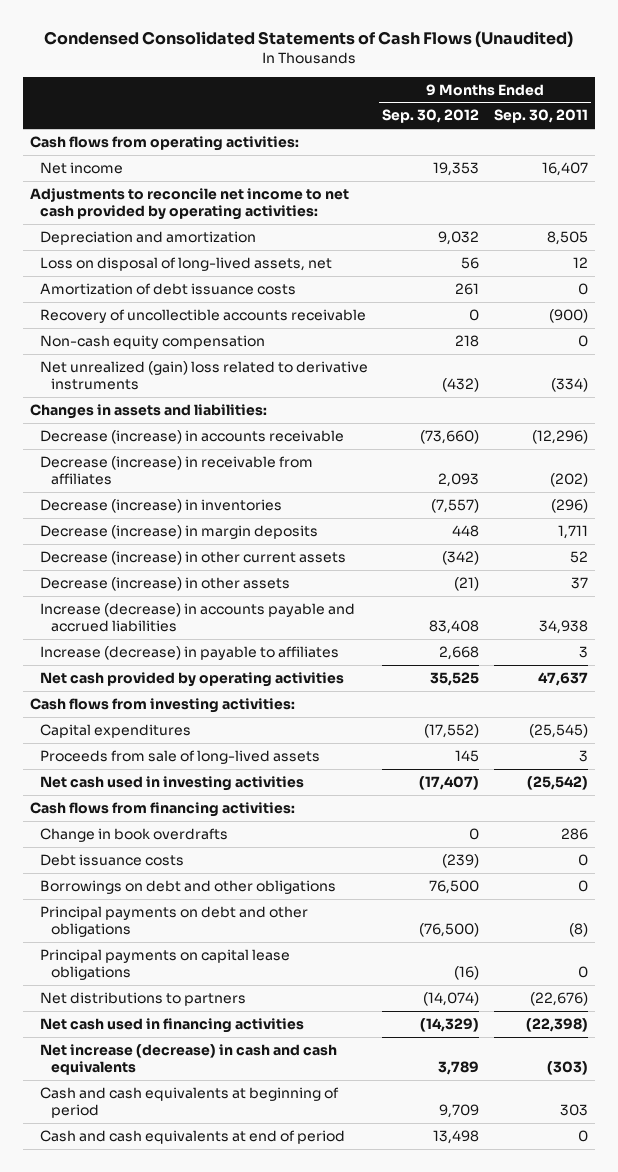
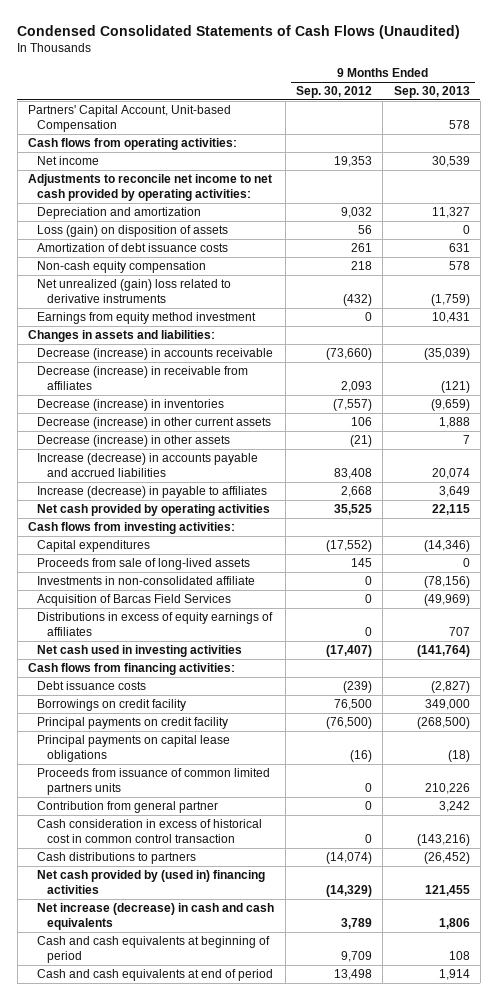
[493,109,588,124] Sep. 30, 2011 -> none
none -> [393,86,470,99] Sep. 30, 2013
none -> [28,105,232,132] Partners' Capital Account, Unit-based Compensation
[40,256,333,271] Loss on disposal of long-lived assets, net -> none
none -> [37,225,229,238] Loss (gain) on disposition of assets
[40,308,367,323] Recovery of uncollectible accounts receivable -> none
none -> [37,312,257,325] Earnings from equity method investment
[40,524,319,539] Decrease (increase) in margin deposits -> none
[442,550,480,565] (342) -> [350,417,372,427] 106
none -> [37,576,256,586] Investments in non-consolidated affiliate
none -> [37,594,232,607] Acquisition of Barcas Field Services
none -> [37,612,274,636] Distributions in excess of equity earnings of affiliates
[40,827,229,842] Change in book overdrafts -> none
[40,879,337,894] Borrowings on debt and other obligations -> [37,699,187,712] Borrowings on credit facility
[40,905,309,938] Principal payments on debt and other obligations -> [37,717,229,730] Principal payments on credit facility
none -> [37,768,271,795] Proceeds from issuance of common limited partners units
none -> [37,801,219,814] Contribution from general partner
none -> [37,819,263,843] Cash consideration in excess of historical cost in common control transaction
[40,991,247,1006] Net distributions to partners -> [37,852,197,865] Cash distributions to partners
[40,1017,305,1033] Net cash used in financing activities -> [37,870,266,894] Net cash provided by (used in) financing activities

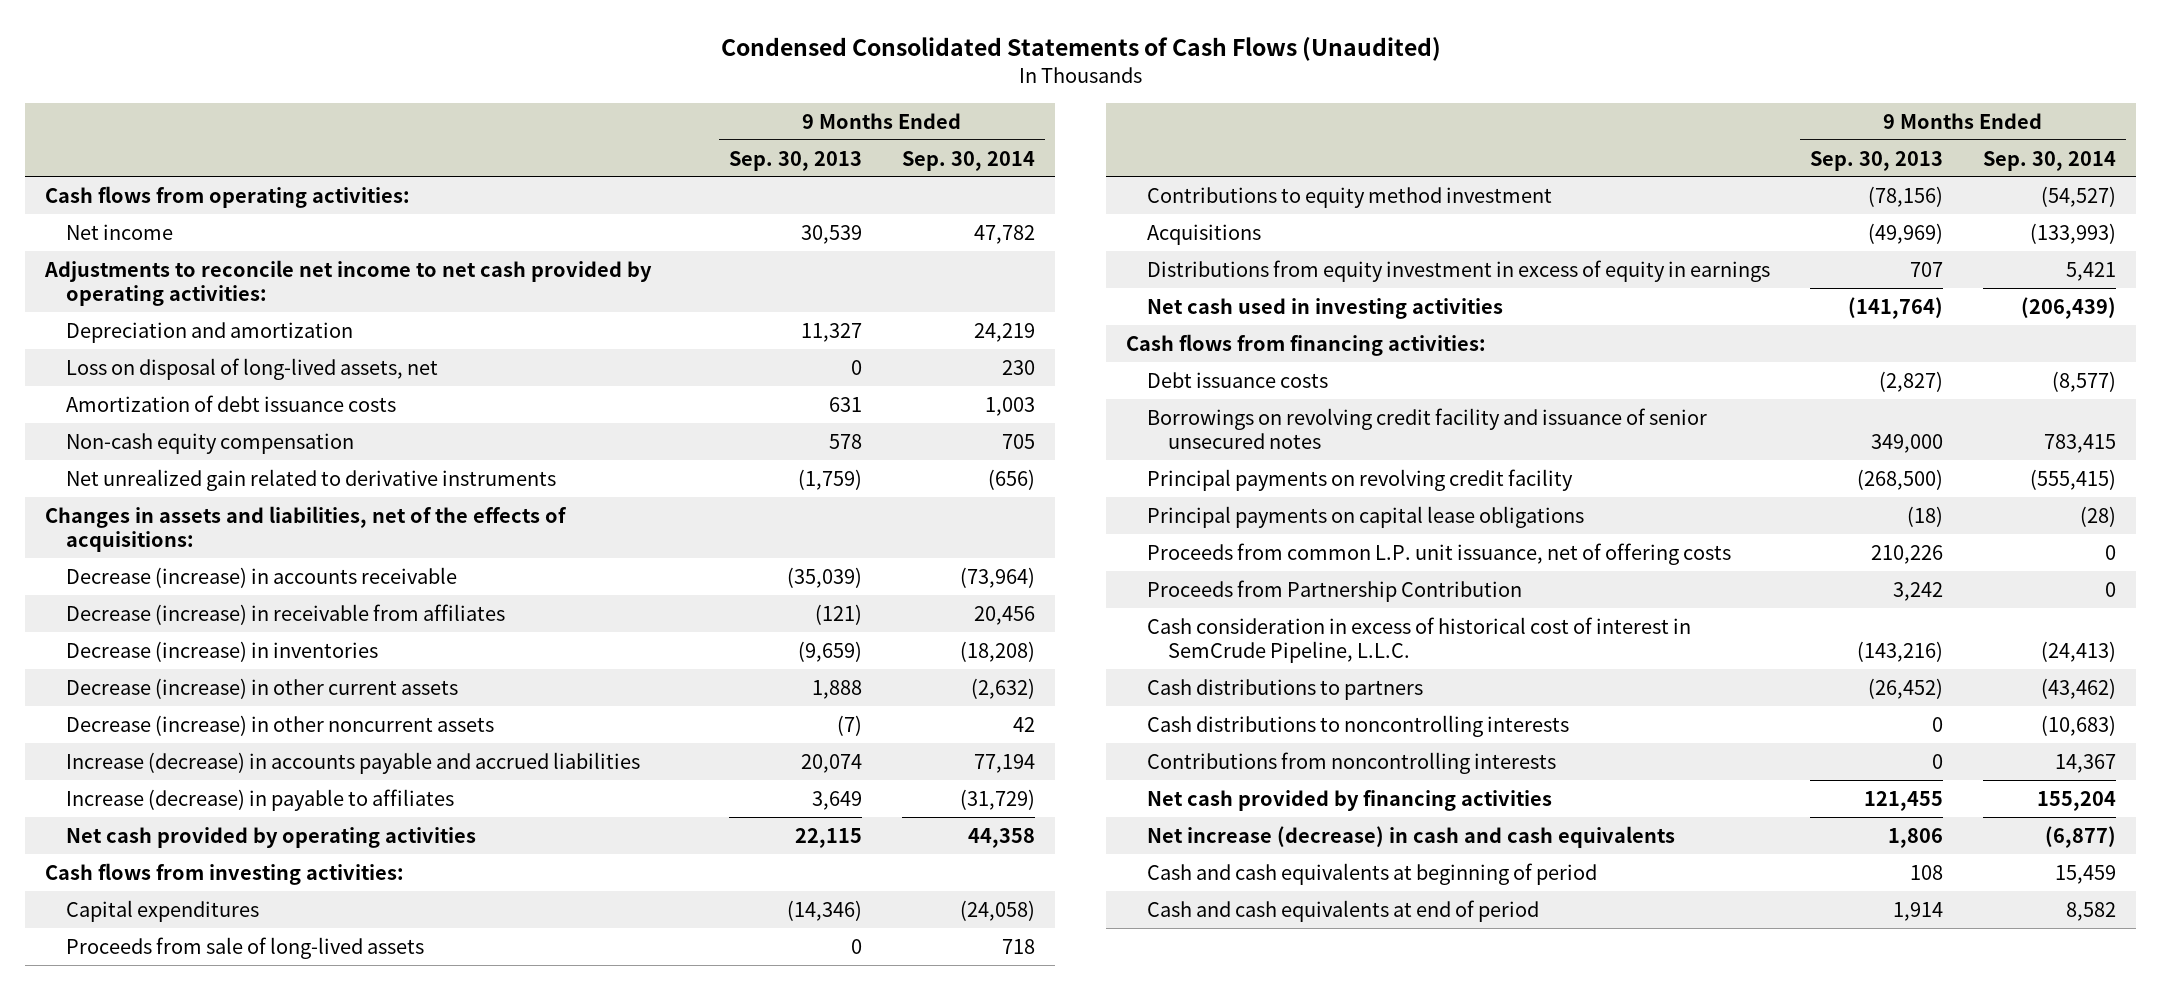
[295,86,372,99] Sep. 30, 2012 -> none
none -> [902,150,1036,171] Sep. 30, 2014
[28,105,232,132] Partners' Capital Account, Unit-based Compensation -> none
[37,225,229,238] Loss (gain) on disposition of assets -> none
none -> [66,357,439,380] Loss on disposal of long-lived assets, net
[37,312,257,325] Earnings from equity method investment -> none
[37,279,232,303] Net unrealized (gain) loss related to derivative instruments -> [66,468,557,491] Net unrealized gain related to derivative instruments
[28,330,216,343] Changes in assets and liabilities: -> [45,505,568,553] Changes in assets and liabilities, net of the effects of acquisitions:
[37,435,231,448] Decrease (increase) in other assets -> [66,714,495,736] Decrease (increase) in other noncurrent assets
[462,435,470,445] 7 -> [837,714,863,736] (7)
[37,576,256,586] Investments in non-consolidated affiliate -> [1146,186,1552,208] Contributions to equity method investment
[37,594,232,607] Acquisition of Barcas Field Services -> [1146,223,1261,245] Acquisitions
[37,612,274,636] Distributions in excess of equity earnings of affiliates -> [1146,259,1770,282] Distributions from equity investment in excess of equity in earnings
[37,699,187,712] Borrowings on credit facility -> [1146,407,1707,450] Borrowings on revolving credit facility and issuance of senior unsecured notes
[37,717,229,730] Principal payments on credit facility -> [1146,468,1573,491] Principal payments on revolving credit facility
[37,768,271,795] Proceeds from issuance of common limited partners units -> [1146,542,1731,565] Proceeds from common L.P. unit issuance, net of offering costs
[37,801,219,814] Contribution from general partner -> [1146,579,1522,602] Proceeds from Partnership Contribution
[37,819,263,843] Cash consideration in excess of historical cost in common control transaction -> [1146,616,1691,664] Cash consideration in excess of historical cost of interest in SemCrude Pipeline, L.L.C.
none -> [1146,714,1569,737] Cash distributions to noncontrolling interests
none -> [1146,751,1556,774] Contributions from noncontrolling interests
[37,870,266,894] Net cash provided by (used in) financing activities -> [1146,789,1552,811] Net cash provided by financing activities

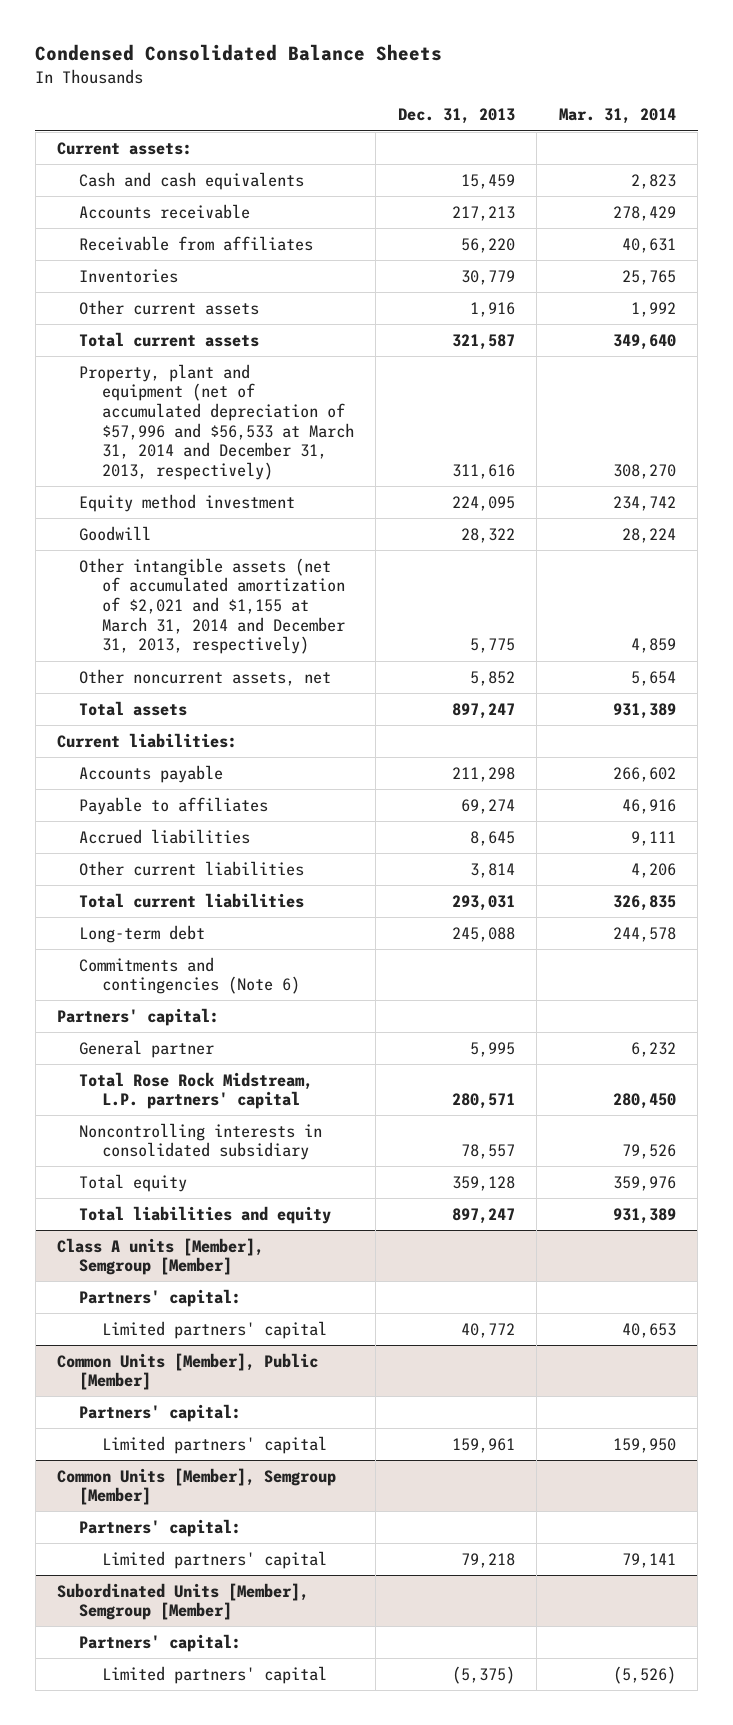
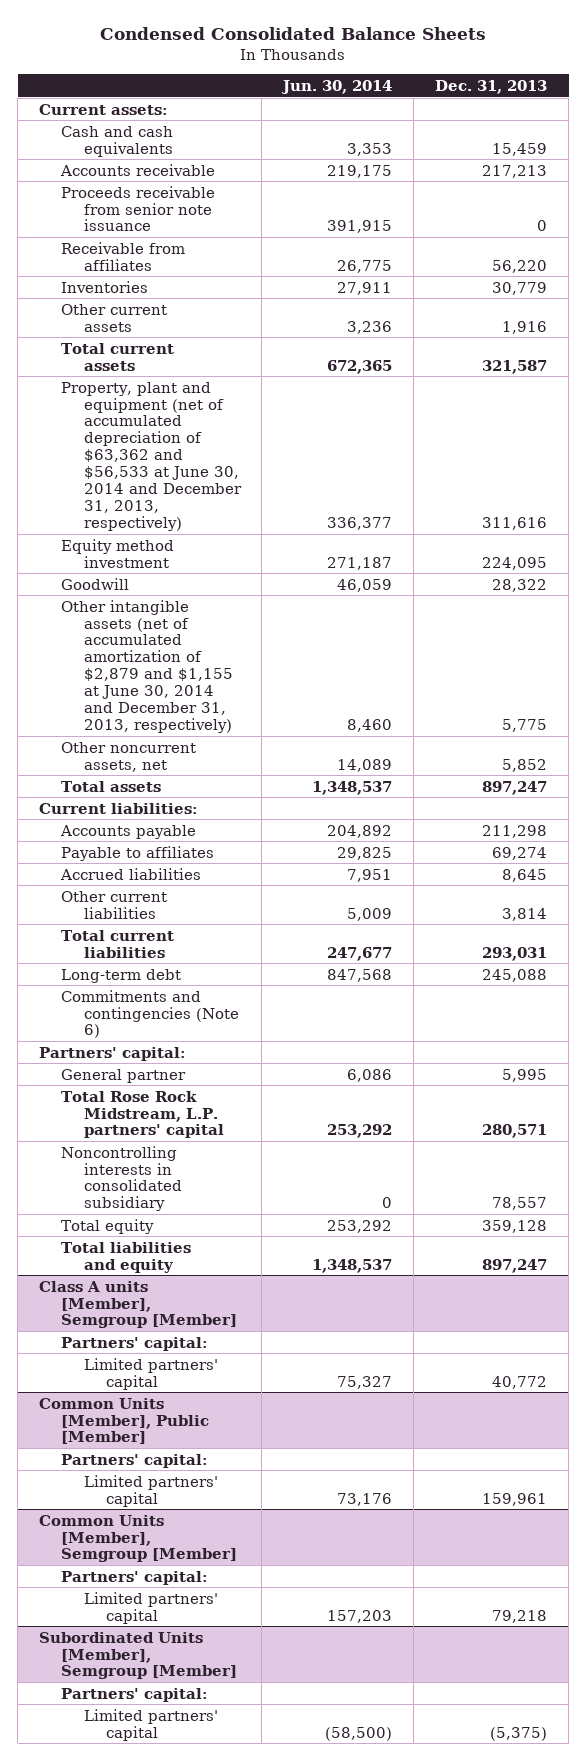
[558,108,676,125] Mar. 31, 2014 -> none
none -> [281,79,393,94] Jun. 30, 2014
none -> [61,185,216,232] Proceeds receivable from senior note issuance
[79,363,354,481] Property, plant and equipment (net of accumulated depreciation of $57,996 and $56,533 at March 31, 2014 and December 31, 2013, respectively) -> [61,381,242,532] Property, plant and equipment (net of accumulated depreciation of $63,362 and $56,533 at June 30, 2014 and December 31, 2013, respectively)
[79,557,345,655] Other intangible assets (net of accumulated amortization of $2,021 and $1,155 at March 31, 2014 and December 31, 2013, respectively) -> [61,599,233,734] Other intangible assets (net of accumulated amortization of $2,879 and $1,155 at June 30, 2014 and December 31, 2013, respectively)

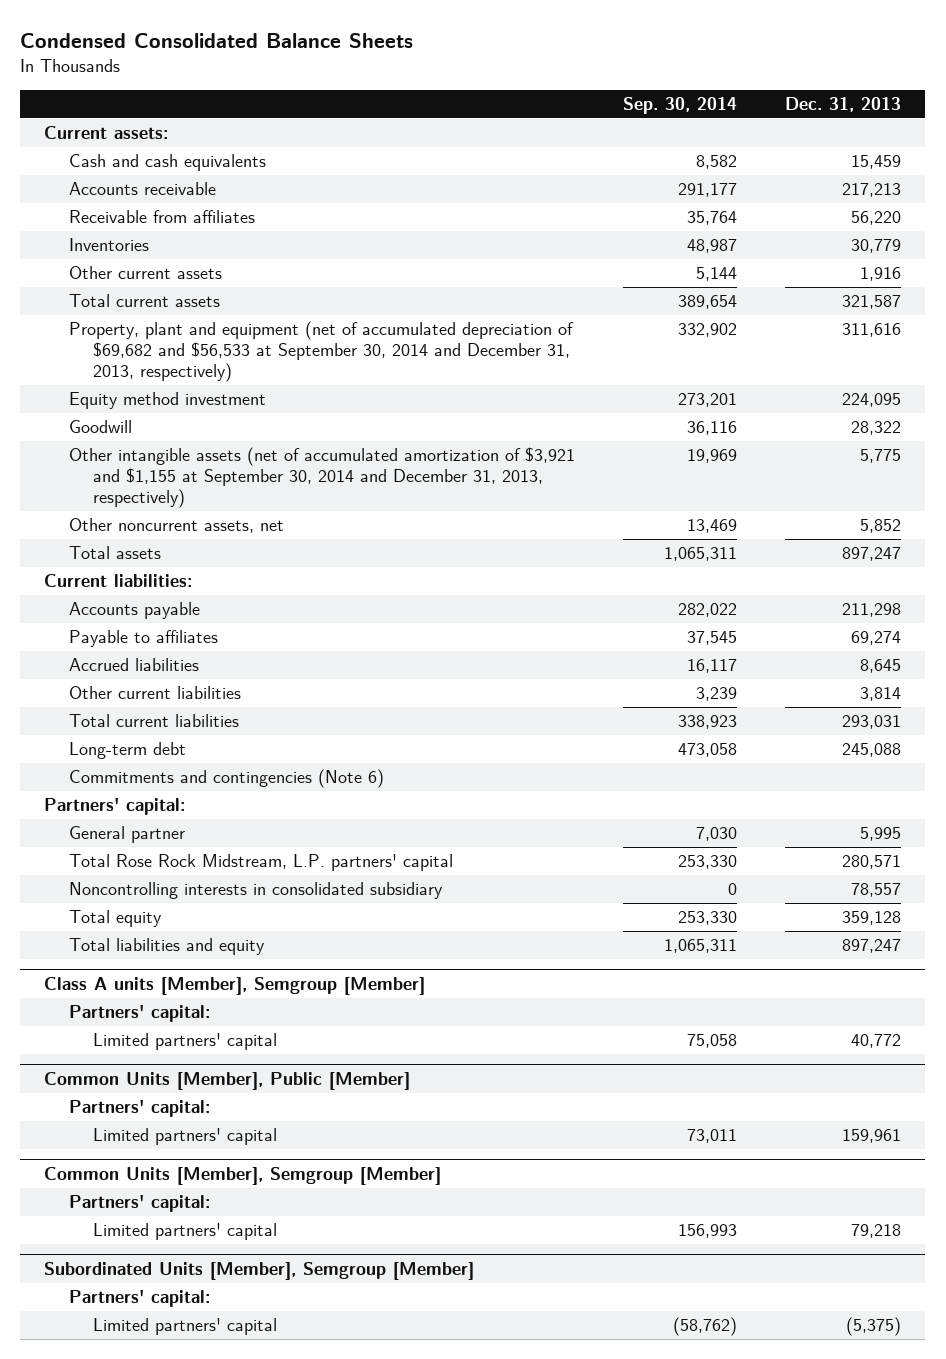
[281,79,393,94] Jun. 30, 2014 -> none
none -> [623,96,738,114] Sep. 30, 2014
[61,185,216,232] Proceeds receivable from senior note issuance -> none
[61,381,242,532] Property, plant and equipment (net of accumulated depreciation of $63,362 and $56,533 at June 30, 2014 and December 31, 2013, respectively) -> [68,321,574,383] Property, plant and equipment (net of accumulated depreciation of $69,682 and $56,533 at September 30, 2014 and December 31, 2013, respectively)
[61,599,233,734] Other intangible assets (net of accumulated amortization of $2,879 and $1,155 at June 30, 2014 and December 31, 2013, respectively) -> [68,447,575,509] Other intangible assets (net of accumulated amortization of $3,921 and $1,155 at September 30, 2014 and December 31, 2013, respectively)

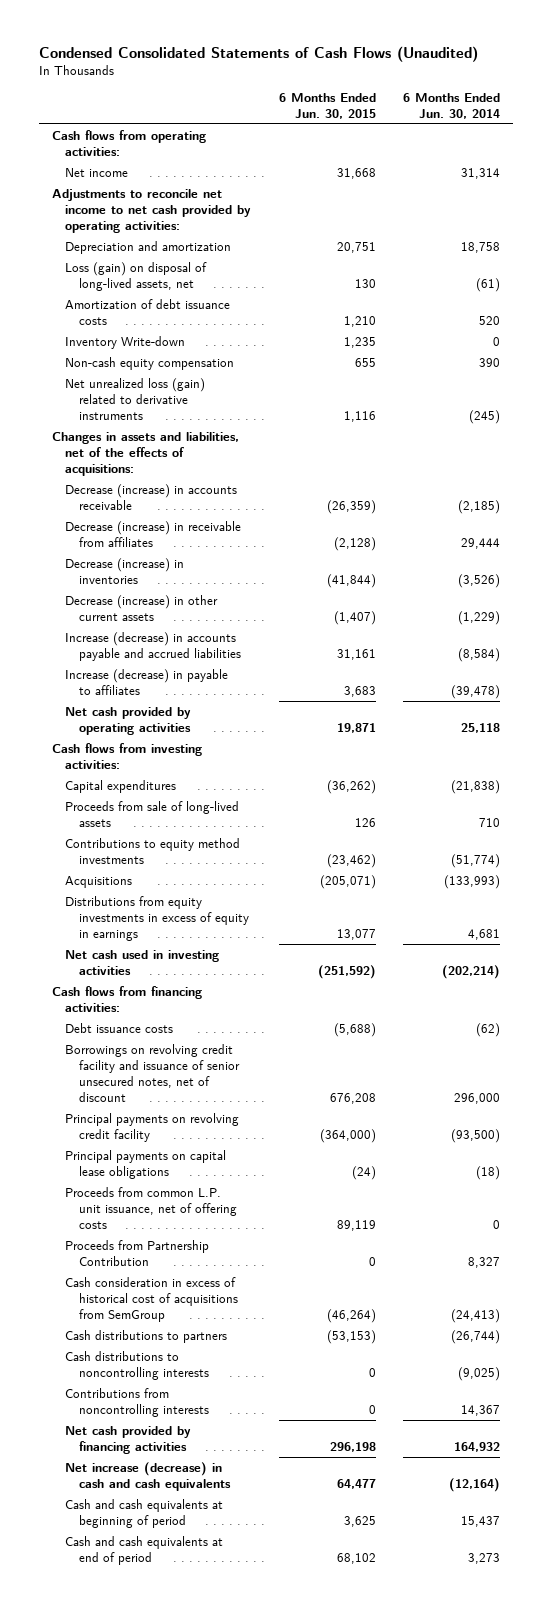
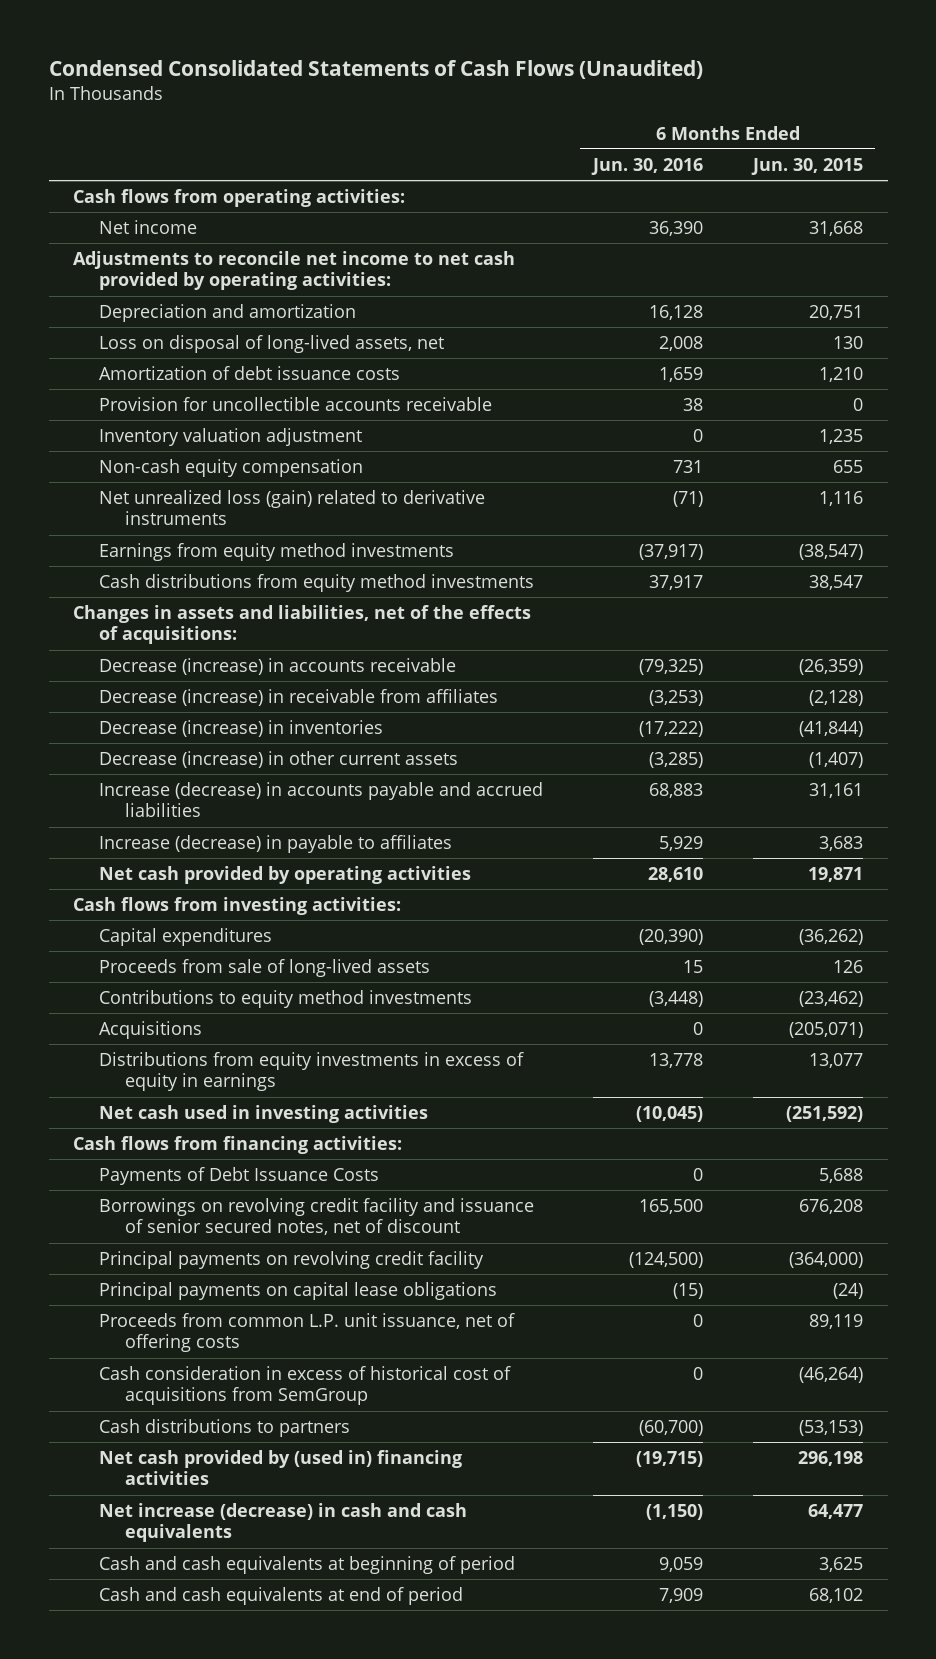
[402,92,500,119] 6 Months Ended Jun. 30, 2014 -> none
none -> [590,157,703,175] Jun. 30, 2016
[65,261,208,291] Loss (gain) on disposal of long-lived assets, net -> [99,334,445,353] Loss on disposal of long-lived assets, net
none -> [99,396,493,411] Provision for uncollectible accounts receivable
[65,335,186,349] Inventory Write-down -> [99,427,363,446] Inventory valuation adjustment
none -> [99,542,455,561] Earnings from equity method investments
none -> [99,573,535,592] Cash distributions from equity method investments
[65,1022,174,1033] Debt issuance costs -> [99,1166,380,1185] Payments of Debt Issuance Costs
[333,1022,376,1037] (5,688) -> [818,1167,863,1183] 5,688
[65,1043,240,1102] Borrowings on revolving credit facility and issuance of senior unsecured notes, net of discount -> [99,1197,535,1236] Borrowings on revolving credit facility and issuance of senior secured notes, net of discount
[65,1239,210,1266] Proceeds from Partnership Contribution -> none
[65,1350,209,1380] Cash distributions to noncontrolling interests -> none
[65,1387,209,1417] Contributions from noncontrolling interests -> none
[65,1425,192,1454] Net cash provided by financing activities -> [99,1449,463,1486] Net cash provided by (used in) financing activities

